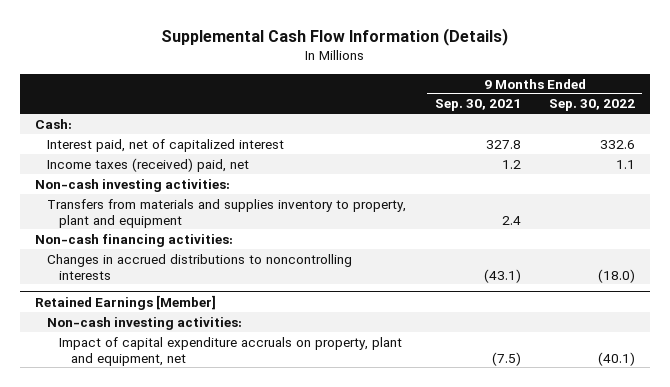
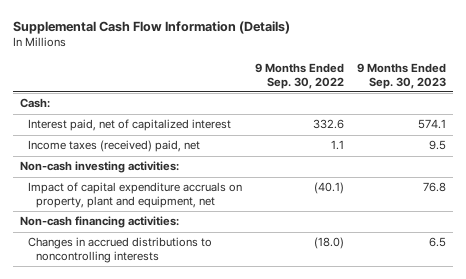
[434,99,521,112] Sep. 30, 2021 -> none
none -> [356,63,446,89] 9 Months Ended Sep. 30, 2023
[46,198,406,228] Transfers from materials and supplies inventory to property, plant and equipment -> none
none -> [27,182,242,208] Impact of capital expenditure accruals on property, plant and equipment, net
[34,294,216,310] Retained Earnings [Member] -> none
[46,316,242,330] Non-cash investing activities: -> none
[58,336,402,366] Impact of capital expenditure accruals on property, plant and equipment, net -> none

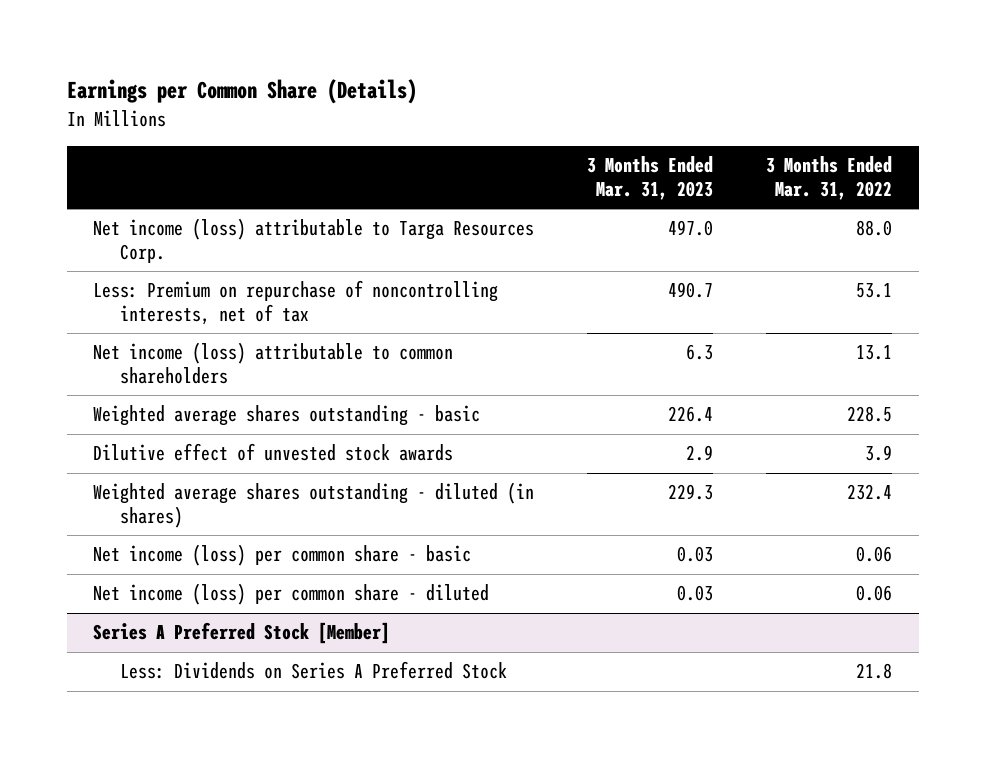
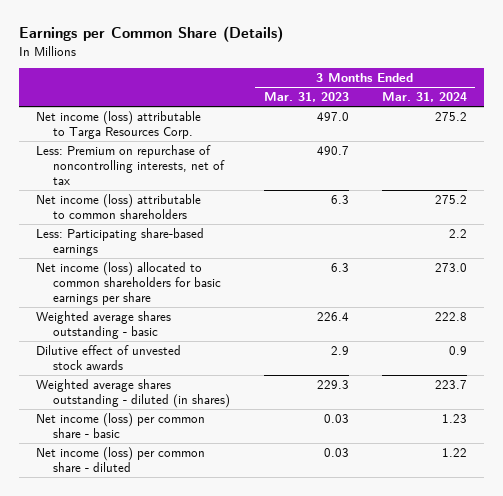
[766,156,893,200] 3 Months Ended Mar. 31, 2022 -> none
none -> [382,92,468,103] Mar. 31, 2024
none -> [35,227,204,256] Less: Participating share-based earnings
none -> [35,261,222,305] Net income (loss) allocated to common shareholders for basic earnings per share
[93,622,391,645] Series A Preferred Stock [Member] -> none
[120,661,508,680] Less: Dividends on Series A Preferred Stock -> none

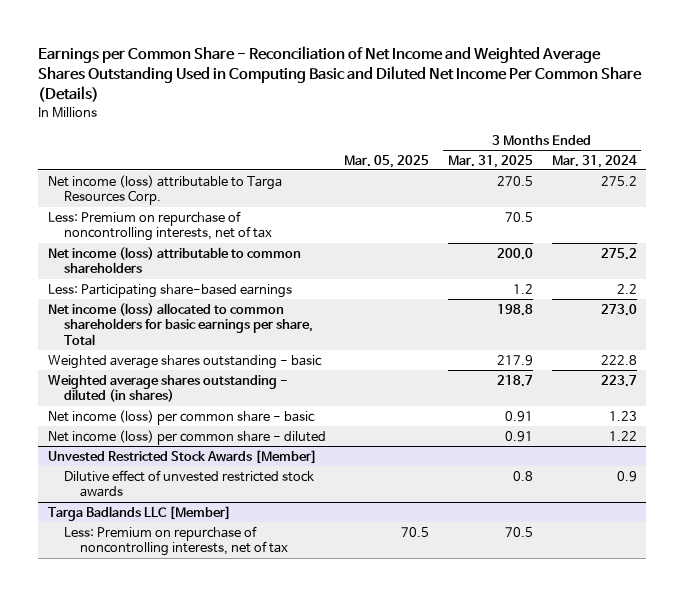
[18,26,283,43] Earnings per Common Share (Details) -> [38,45,643,103] Earnings per Common Share - Reconciliation of Net Income and Weighted Average Shares Outstanding Used in Computing Basic and Diluted Net Income Per Common Share (Details)
[263,92,349,103] Mar. 31, 2023 -> none
none -> [344,154,430,168] Mar. 05, 2025
none -> [448,154,534,168] Mar. 31, 2025
[35,261,222,305] Net income (loss) allocated to common shareholders for basic earnings per share -> [47,302,313,346] Net income (loss) allocated to common shareholders for basic earnings per share, Total
[35,344,181,370] Dilutive effect of unvested stock awards -> none
none -> [47,449,317,464] Unvested Restricted Stock Awards [Member]
none -> [63,469,314,498] Dilutive effect of unvested restricted stock awards
none -> [47,505,231,521] Targa Badlands LLC [Member]
none -> [63,525,289,557] Less: Premium on repurchase of noncontrolling interests, net of tax

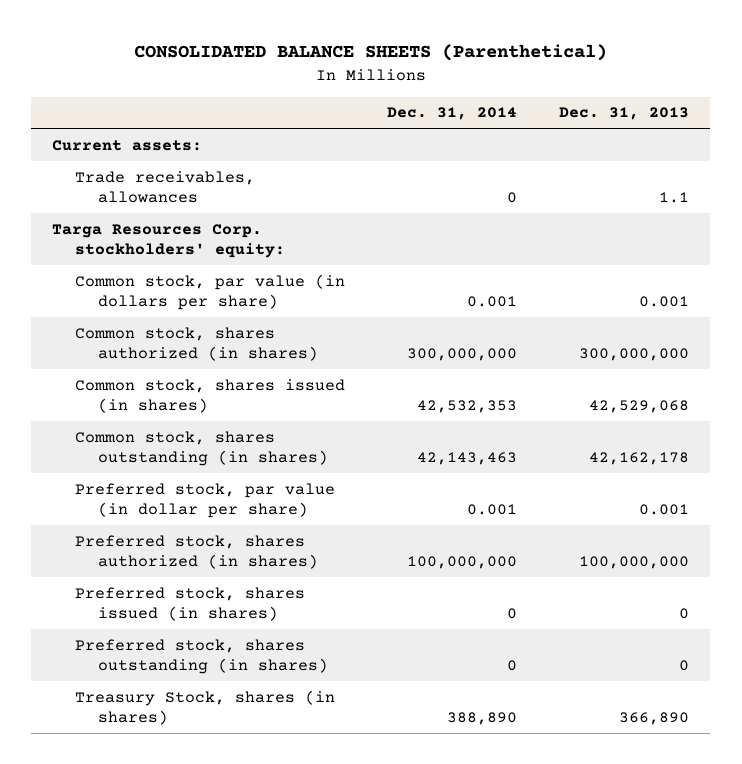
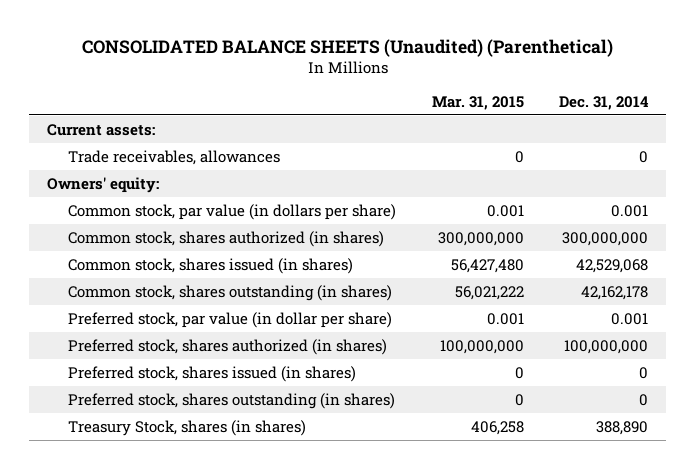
[133,44,607,62] CONSOLIDATED BALANCE SHEETS (Parenthetical) -> [81,38,613,57] CONSOLIDATED BALANCE SHEETS (Unaudited) (Parenthetical)
[559,107,690,121] Dec. 31, 2013 -> none
none -> [431,95,524,110] Mar. 31, 2015
[52,223,286,259] Targa Resources Corp. stockholders' equity: -> none
none -> [46,176,159,193] Owners' equity:
[417,400,518,414] 42,532,353 -> [576,258,649,273] 42,529,068
[417,452,518,466] 42,143,463 -> [581,285,649,300] 42,162,178

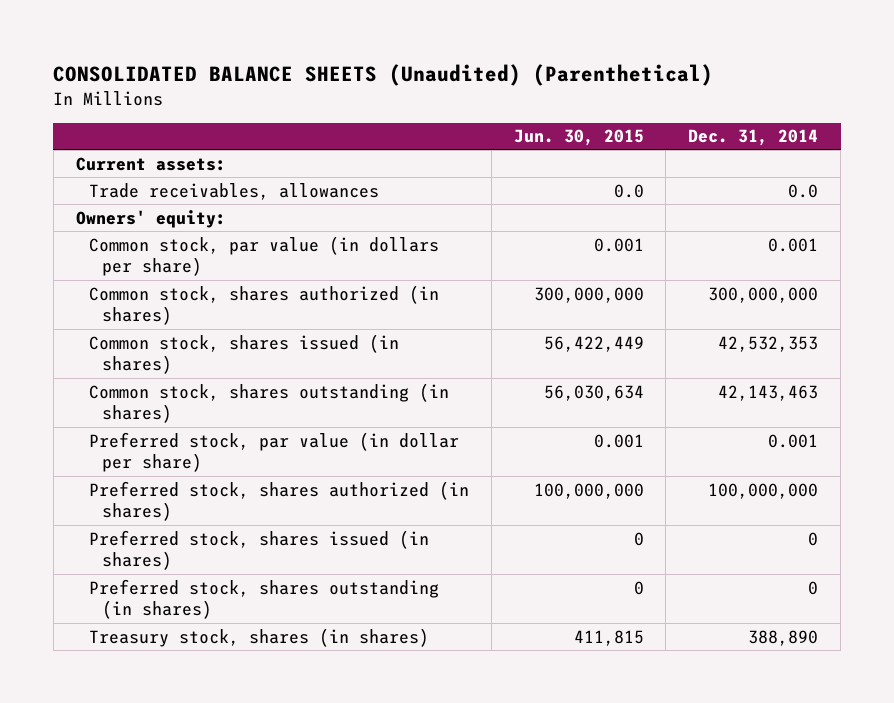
[431,95,524,110] Mar. 31, 2015 -> none
none -> [513,129,644,147] Jun. 30, 2015
[639,150,649,163] 0 -> [788,183,819,198] 0.0
[576,258,649,273] 42,529,068 -> [718,335,819,352] 42,532,353
[581,285,649,300] 42,162,178 -> [718,384,819,401] 42,143,463
[67,419,306,436] Treasury Stock, shares (in shares) -> [88,627,429,647] Treasury stock, shares (in shares)

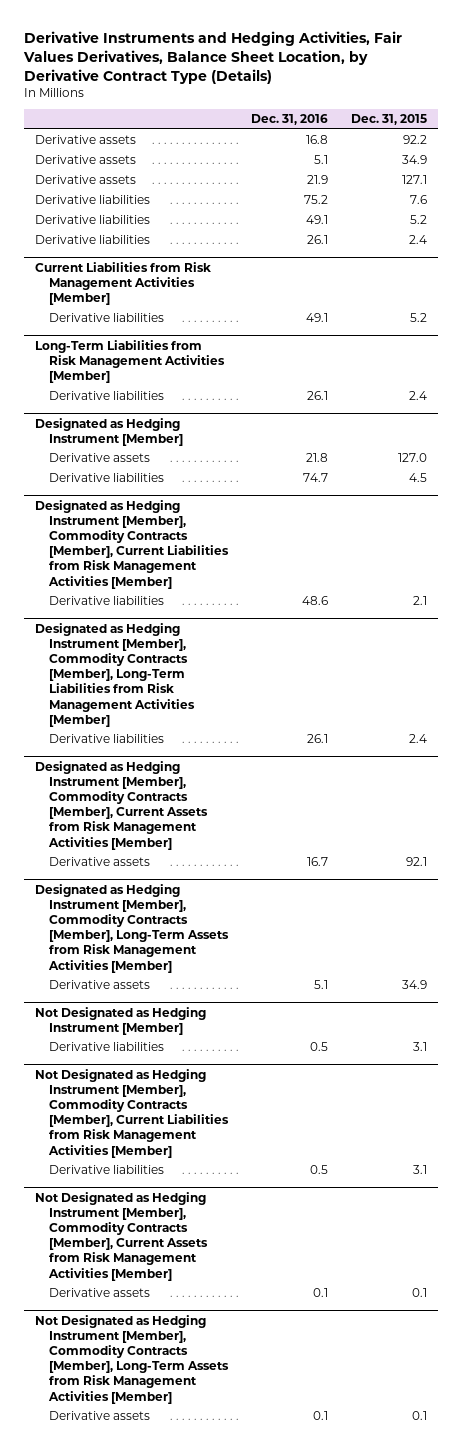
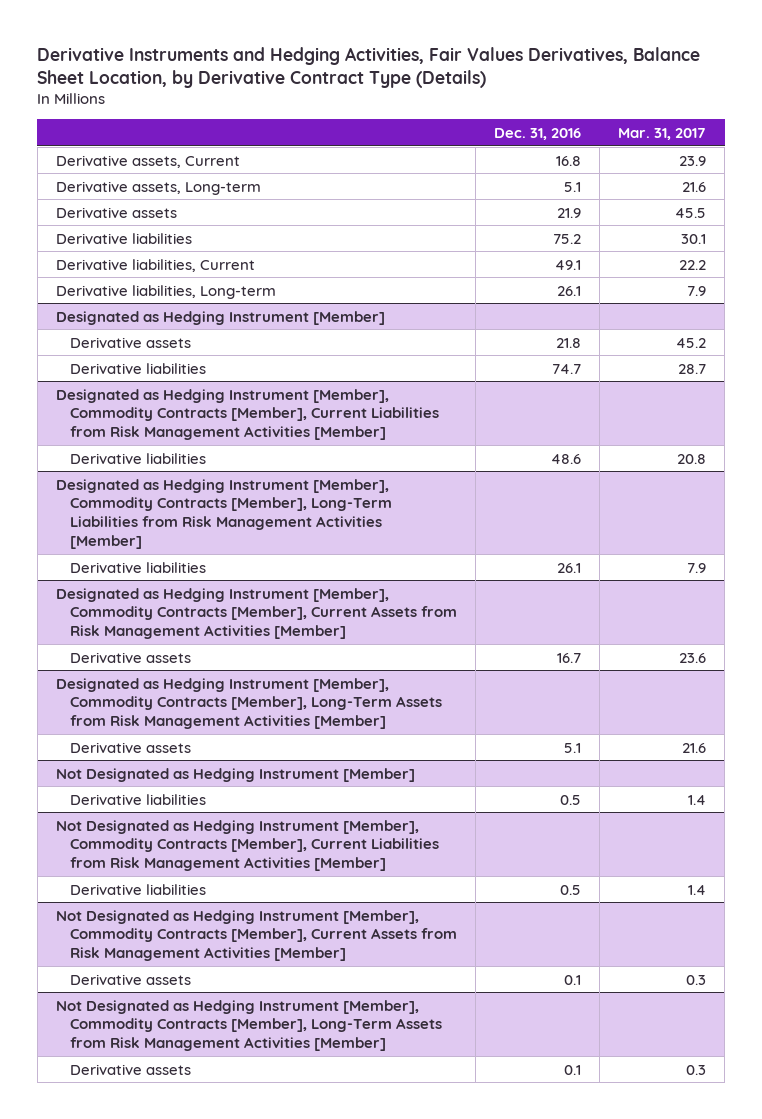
[350,114,427,126] Dec. 31, 2015 -> none
none -> [618,127,707,140] Mar. 31, 2017
[35,135,137,145] Derivative assets -> [55,154,240,168] Derivative assets, Current
[35,155,137,165] Derivative assets -> [55,180,261,195] Derivative assets, Long-term
[35,261,212,306] Current Liabilities from Risk Management Activities [Member] -> none
[48,313,164,323] Derivative liabilities -> none
[35,339,225,384] Long-Term Liabilities from Risk Management Activities [Member] -> none
[48,391,164,401] Derivative liabilities -> none
[35,215,151,225] Derivative liabilities -> [55,258,255,272] Derivative liabilities, Current
[35,235,151,245] Derivative liabilities -> [55,284,276,299] Derivative liabilities, Long-term

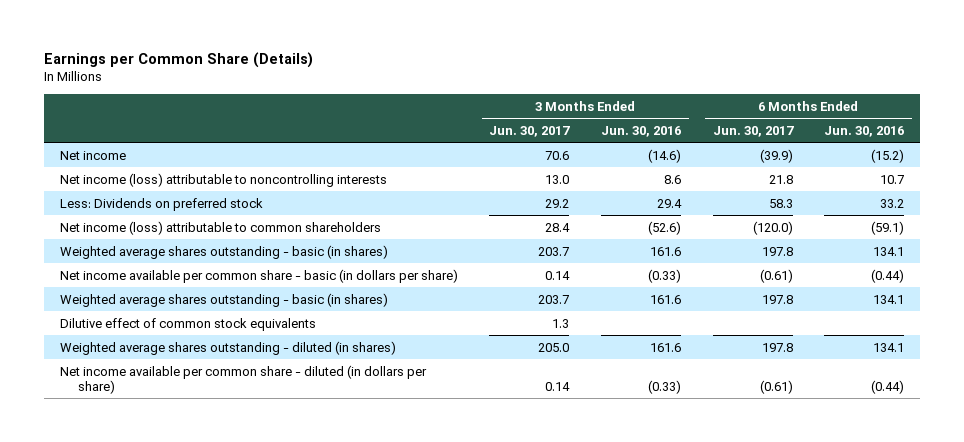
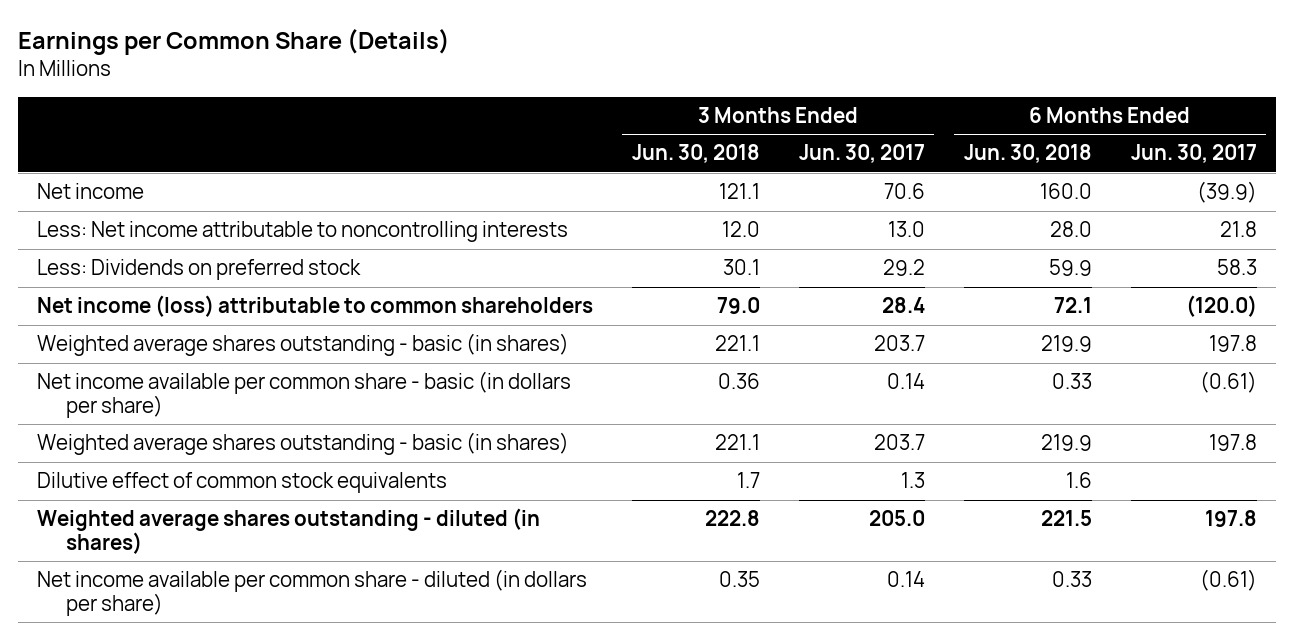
[600,125,681,137] Jun. 30, 2016 -> none
[824,125,905,137] Jun. 30, 2016 -> none
none -> [631,144,760,164] Jun. 30, 2018
none -> [963,144,1092,164] Jun. 30, 2018
[59,172,387,187] Net income (loss) attributable to noncontrolling interests -> [36,221,568,243] Less: Net income attributable to noncontrolling interests

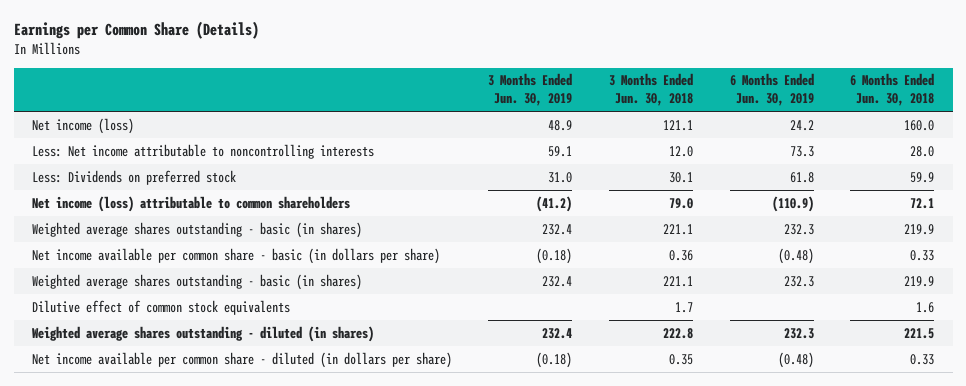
[798,144,925,164] Jun. 30, 2017 -> none
[1130,144,1257,164] Jun. 30, 2017 -> none
none -> [488,73,573,107] 3 Months Ended Jun. 30, 2019
none -> [729,73,814,107] 6 Months Ended Jun. 30, 2019
[36,183,144,200] Net income -> [31,117,134,134] Net income (loss)

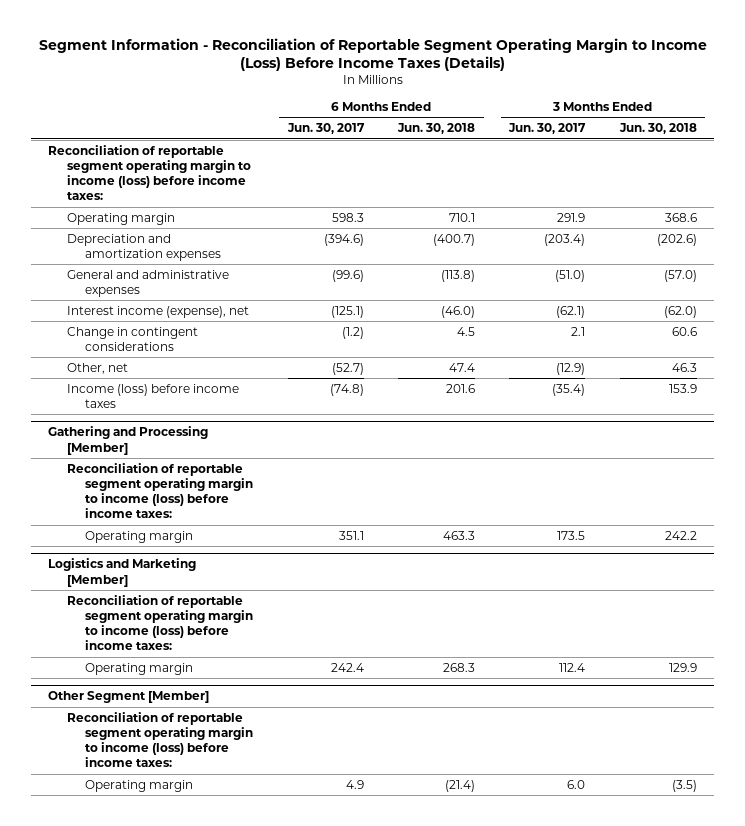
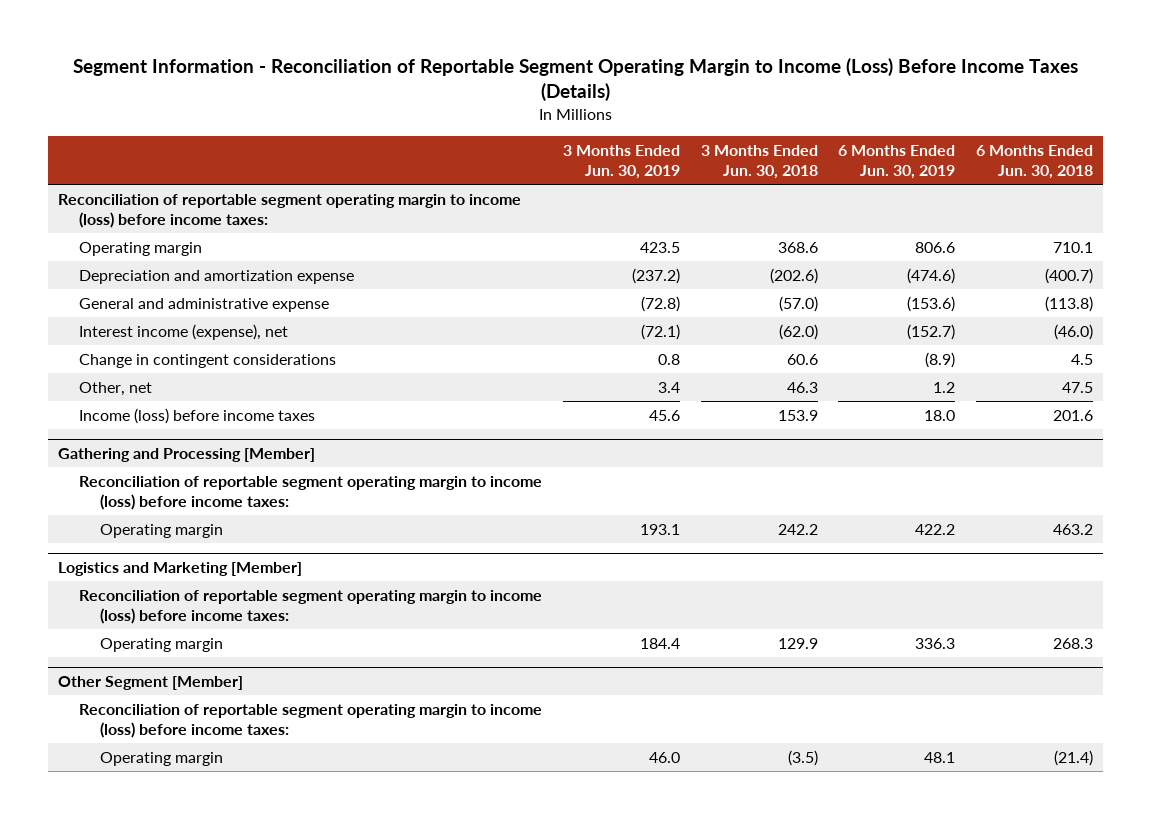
[286,123,365,135] Jun. 30, 2017 -> none
[508,123,587,135] Jun. 30, 2017 -> none
none -> [562,144,680,180] 3 Months Ended Jun. 30, 2019
none -> [838,144,956,180] 6 Months Ended Jun. 30, 2019
[66,233,222,261] Depreciation and amortization expenses -> [79,269,355,284] Depreciation and amortization expense
[66,269,229,297] General and administrative expenses -> [79,297,330,312] General and administrative expense
[449,362,476,372] 47.4 -> [1061,381,1093,393] 47.5
[443,530,476,540] 463.3 -> [1052,523,1093,535] 463.2

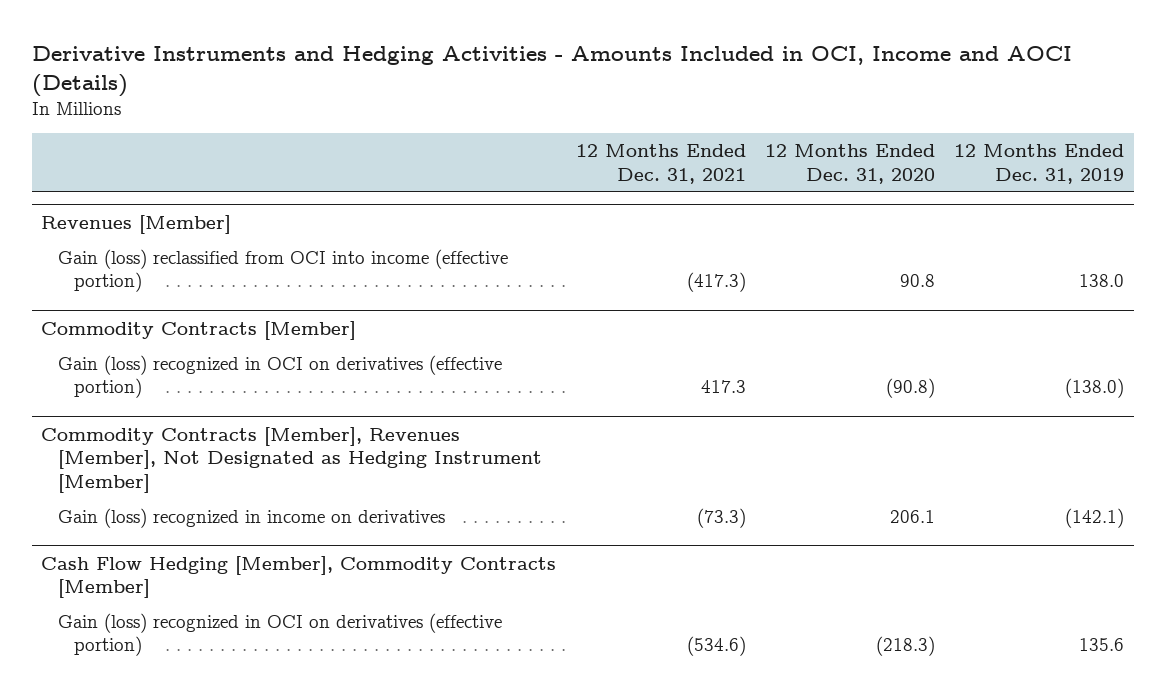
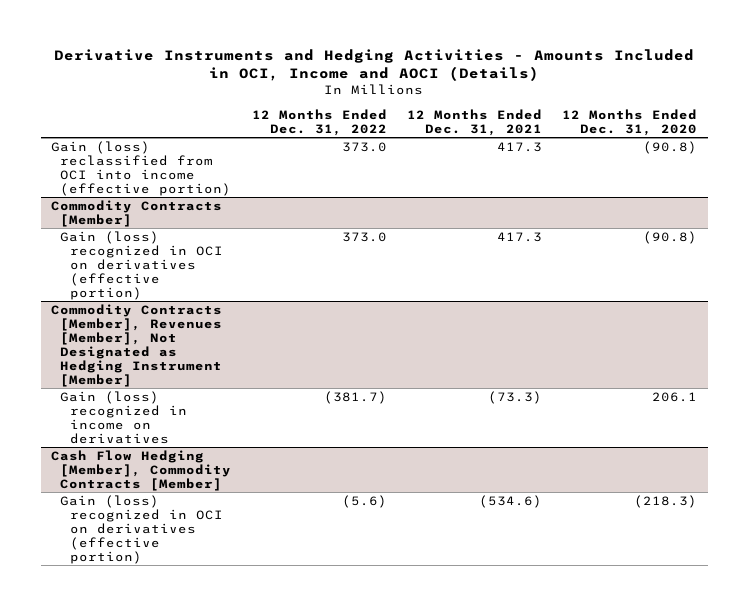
[954,144,1125,184] 12 Months Ended Dec. 31, 2019 -> none
none -> [251,108,387,136] 12 Months Ended Dec. 31, 2022
[41,214,232,234] Revenues [Member] -> none
[686,272,746,293] (417.3) -> [497,141,543,152] 417.3
[899,274,935,288] 90.8 -> [643,140,698,154] (90.8)

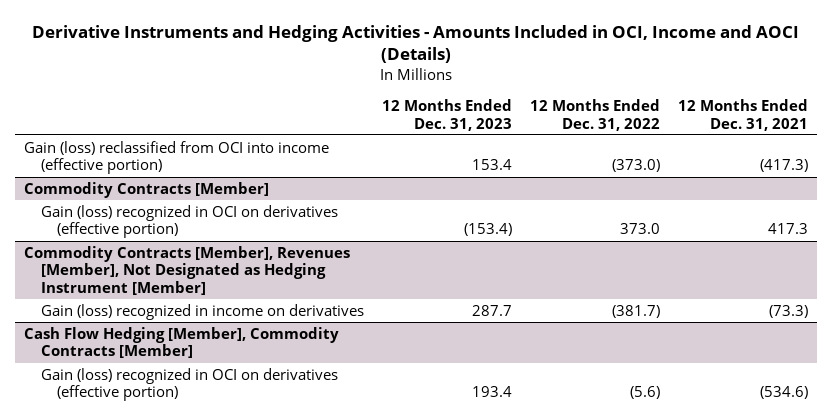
[562,108,698,136] 12 Months Ended Dec. 31, 2020 -> none
none -> [381,98,512,131] 12 Months Ended Dec. 31, 2023
[341,141,387,152] 373.0 -> [611,159,660,173] (373.0)
[497,141,543,152] 417.3 -> [759,159,808,173] (417.3)

